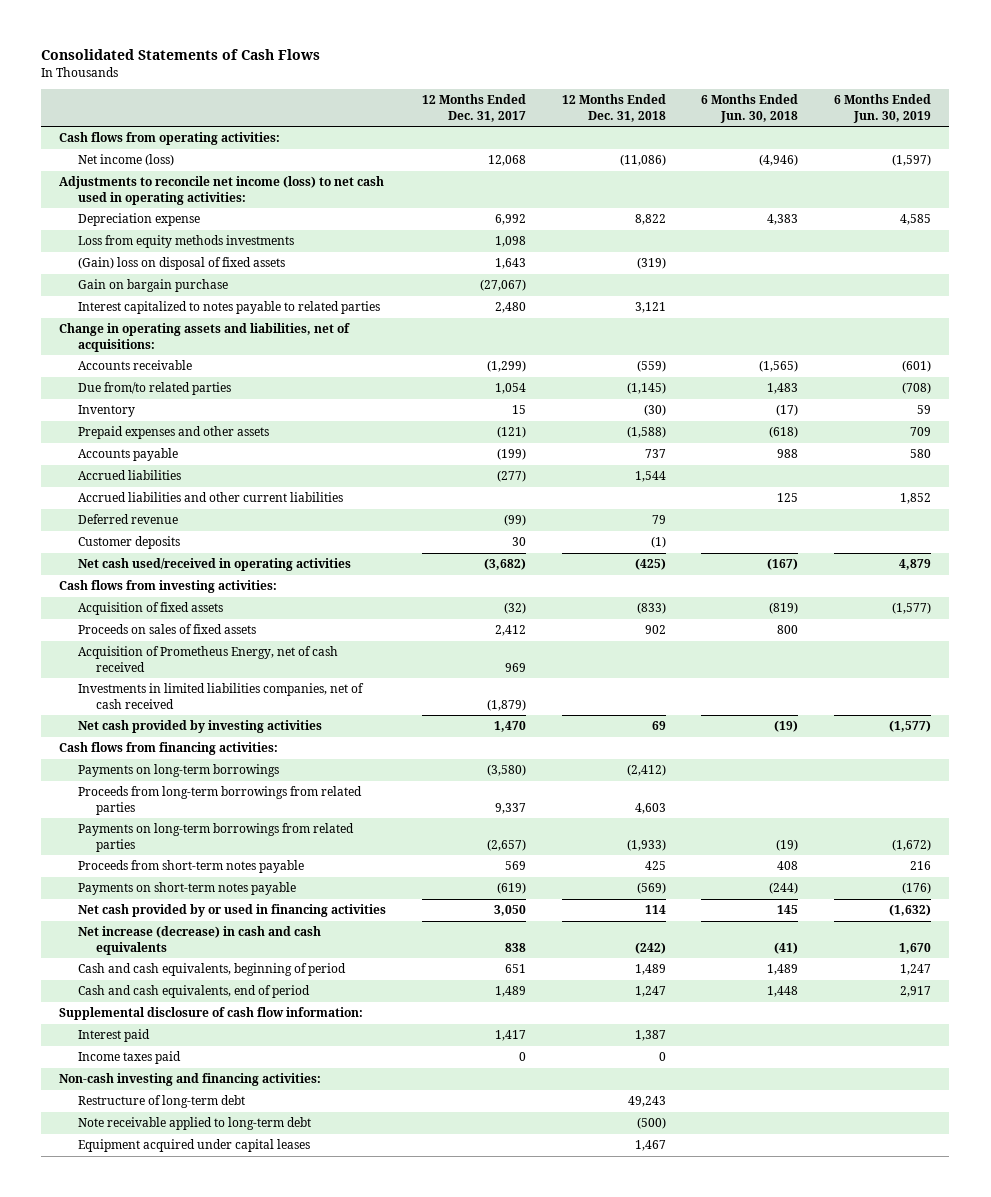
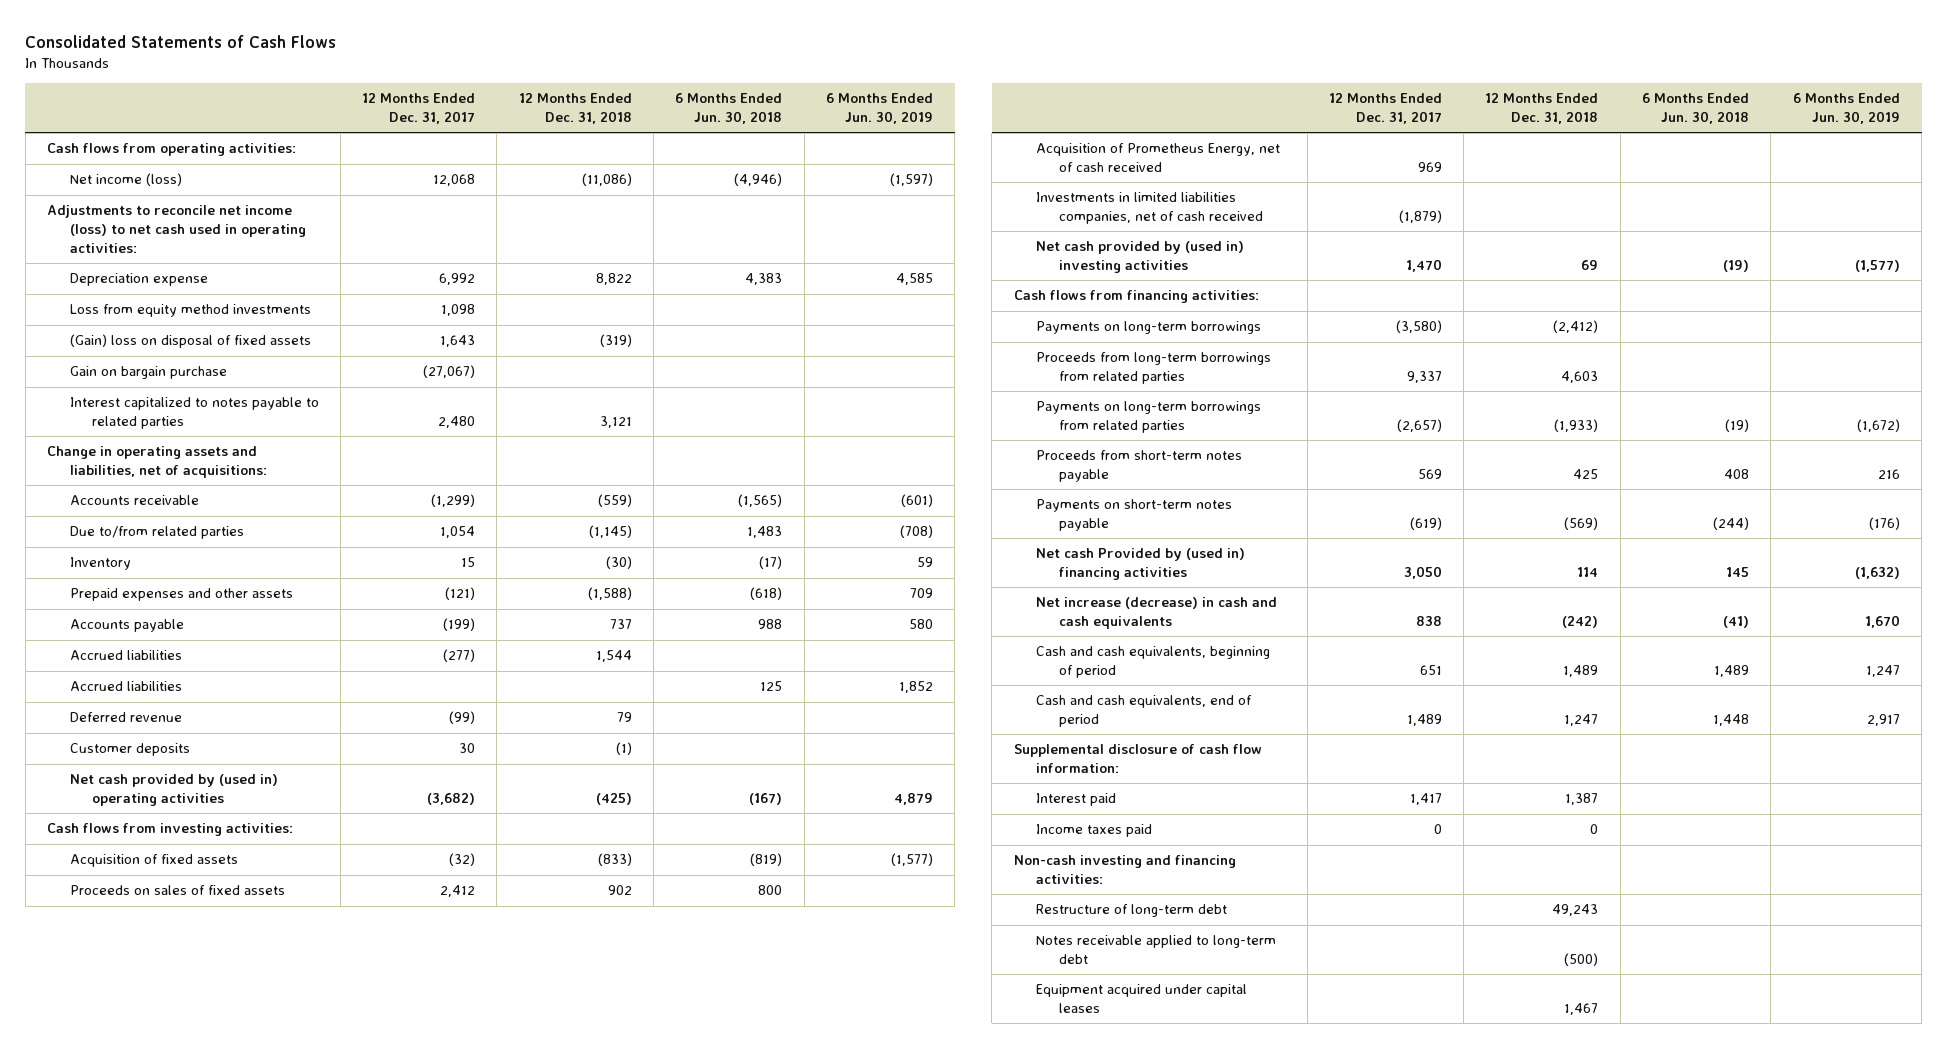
[77,235,294,249] Loss from equity methods investments -> [69,304,311,318] Loss from equity method investments
[77,382,231,396] Due from/to related parties -> [69,526,244,540] Due to/from related parties
[77,492,343,503] Accrued liabilities and other current liabilities -> [69,681,182,692] Accrued liabilities
[77,558,351,572] Net cash used/received in operating activities -> [69,774,278,807] Net cash provided by (used in) operating activities
[77,720,322,734] Net cash provided by investing activities -> [1036,241,1245,274] Net cash provided by (used in) investing activities
[77,904,386,918] Net cash provided by or used in financing activities -> [1036,548,1246,581] Net cash Provided by (used in) financing activities
[77,1117,311,1131] Note receivable applied to long-term debt -> [1036,935,1277,965] Notes receivable applied to long-term debt

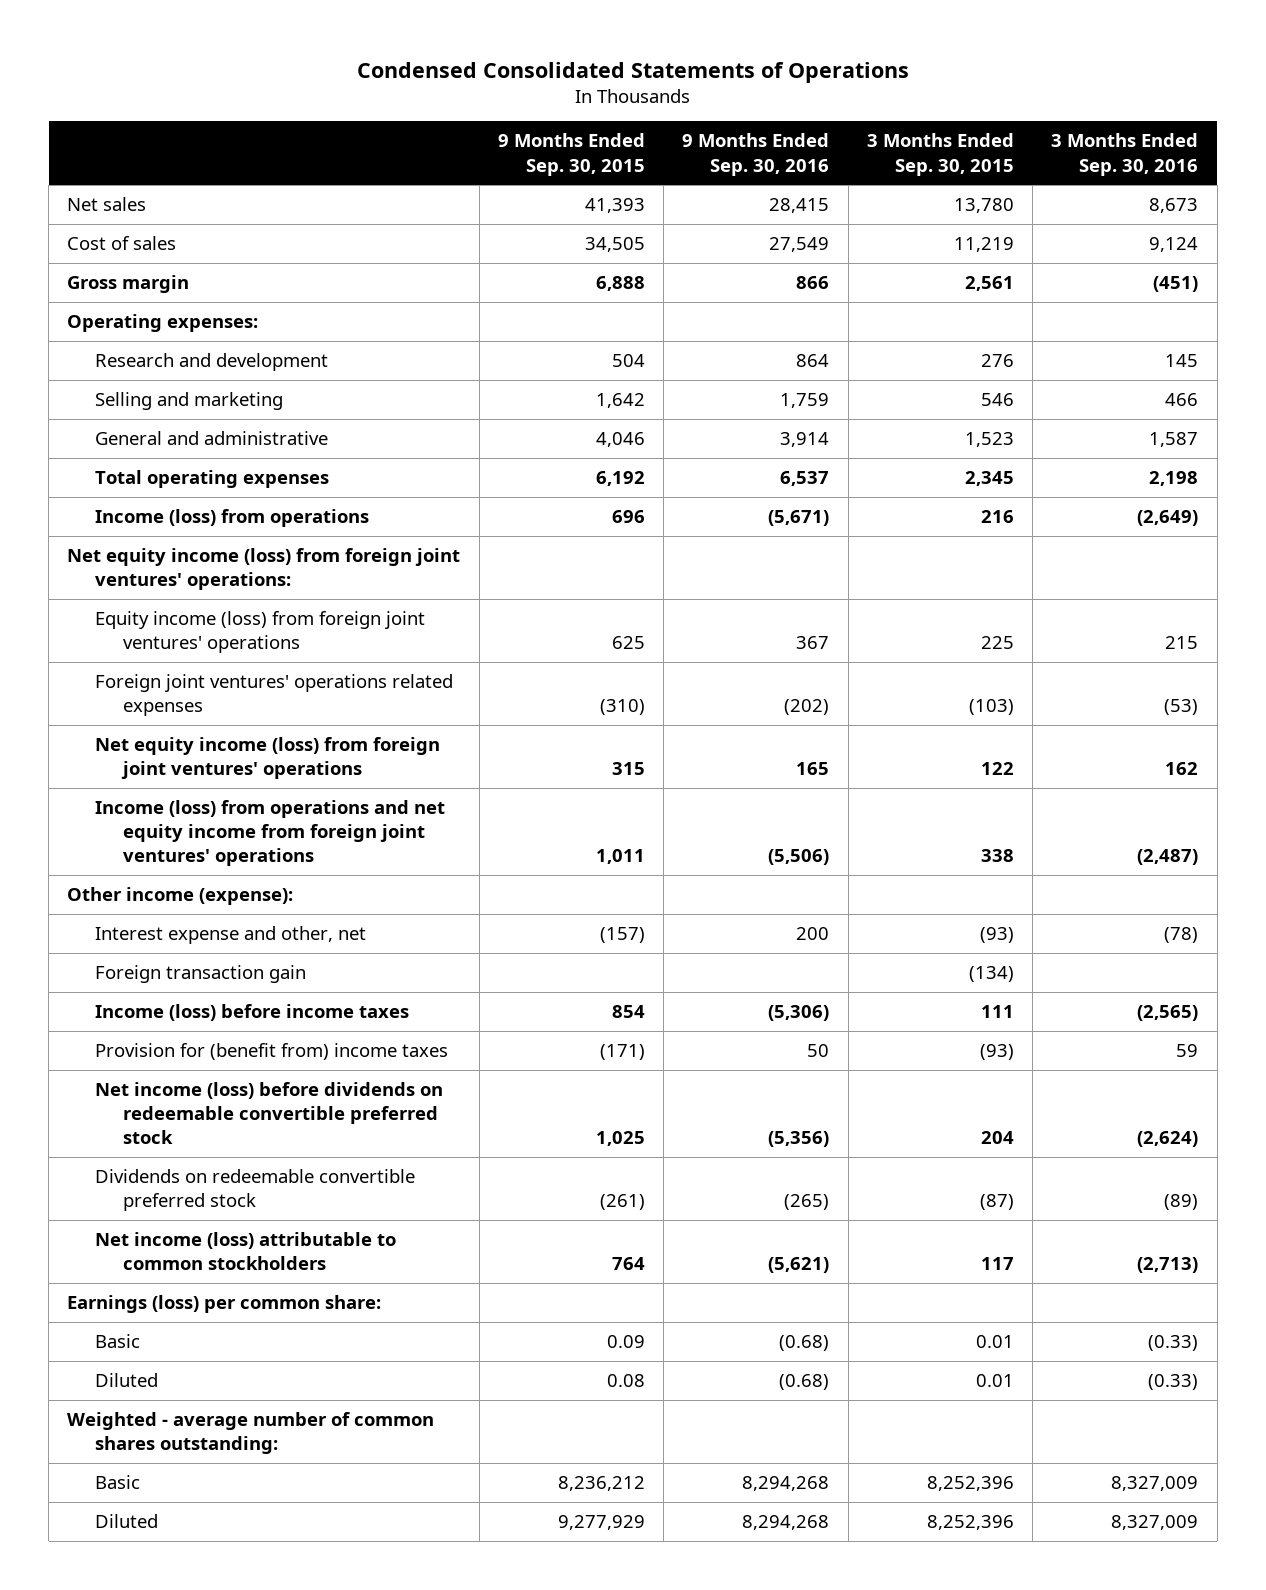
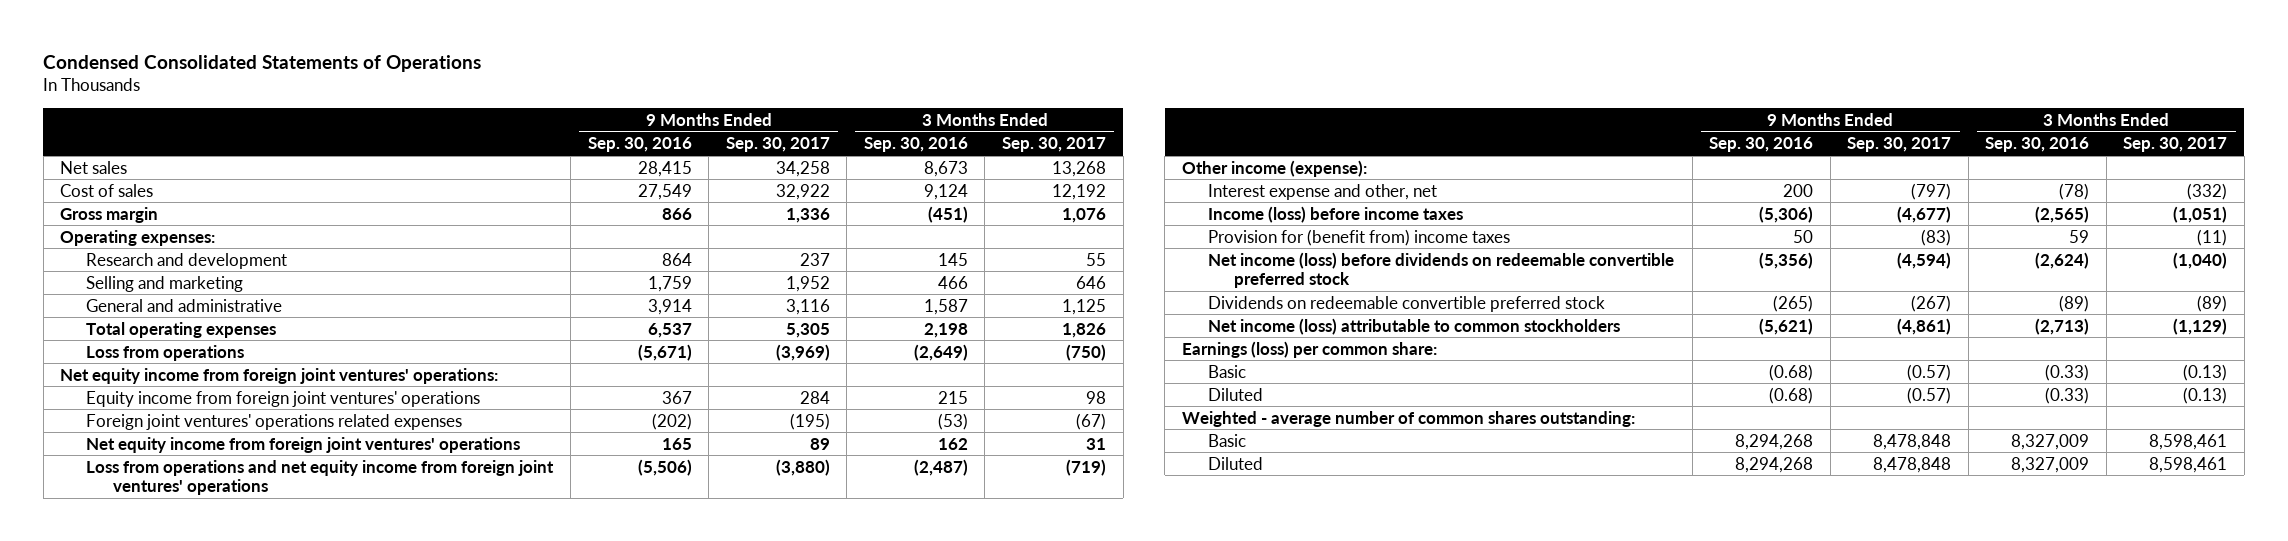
[497,133,645,176] 9 Months Ended Sep. 30, 2015 -> none
[866,133,1014,176] 3 Months Ended Sep. 30, 2015 -> none
none -> [725,137,830,153] Sep. 30, 2017
none -> [1001,137,1106,153] Sep. 30, 2017
[95,509,370,528] Income (loss) from operations -> [86,344,245,361] Loss from operations
[67,548,461,591] Net equity income (loss) from foreign joint ventures' operations: -> [60,367,499,384] Net equity income from foreign joint ventures' operations:
[95,611,426,654] Equity income (loss) from foreign joint ventures' operations -> [86,390,481,407] Equity income from foreign joint ventures' operations
[95,737,441,780] Net equity income (loss) from foreign joint ventures' operations -> [86,436,521,453] Net equity income from foreign joint ventures' operations
[95,800,446,867] Income (loss) from operations and net equity income from foreign joint ventures' operations -> [86,459,555,496] Loss from operations and net equity income from foreign joint ventures' operations
[95,965,307,984] Foreign transaction gain -> none

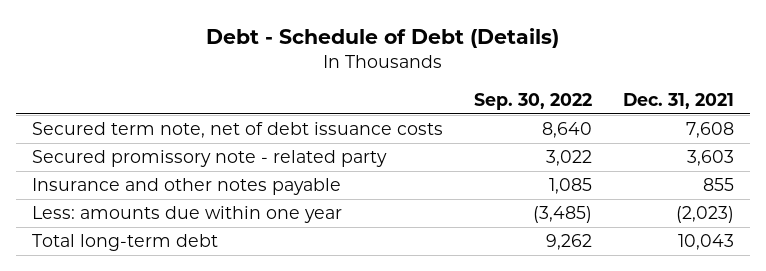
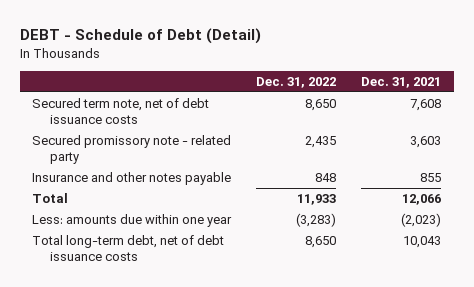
[206,27,560,48] Debt - Schedule of Debt (Details) -> [19,28,261,45] DEBT - Schedule of Debt (Detail)
[474,92,593,110] Sep. 30, 2022 -> none
none -> [256,76,337,88] Dec. 31, 2022
none -> [32,193,69,204] Total
[31,234,218,252] Total long-term debt -> [32,235,225,261] Total long-term debt, net of debt issuance costs

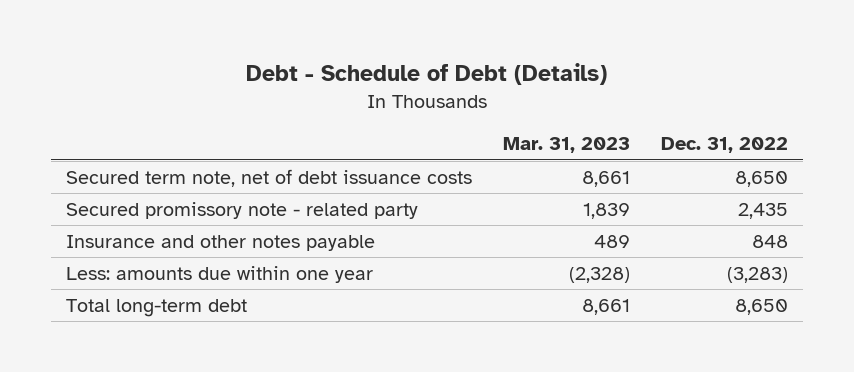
[19,28,261,45] DEBT - Schedule of Debt (Detail) -> [246,63,608,86] Debt - Schedule of Debt (Details)
[361,76,442,88] Dec. 31, 2021 -> none
none -> [503,137,631,154] Mar. 31, 2023
[32,193,69,204] Total -> none
[32,235,225,261] Total long-term debt, net of debt issuance costs -> [66,298,248,317] Total long-term debt

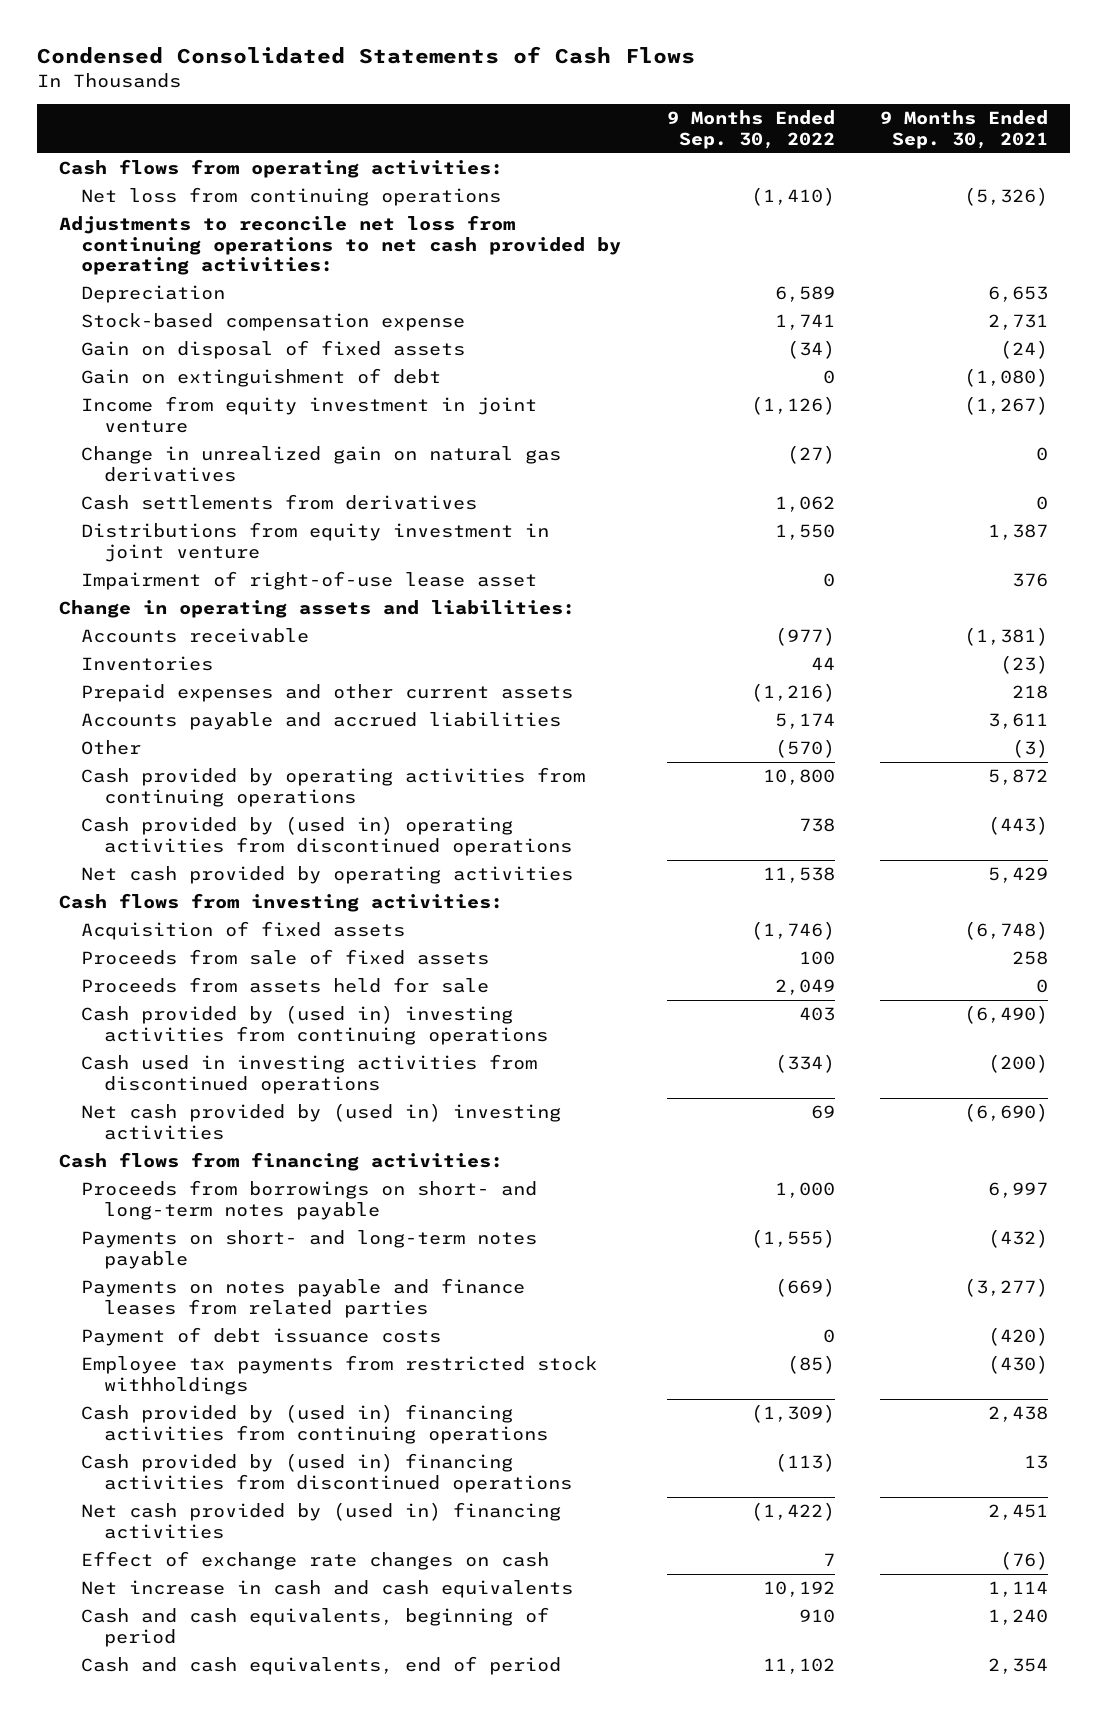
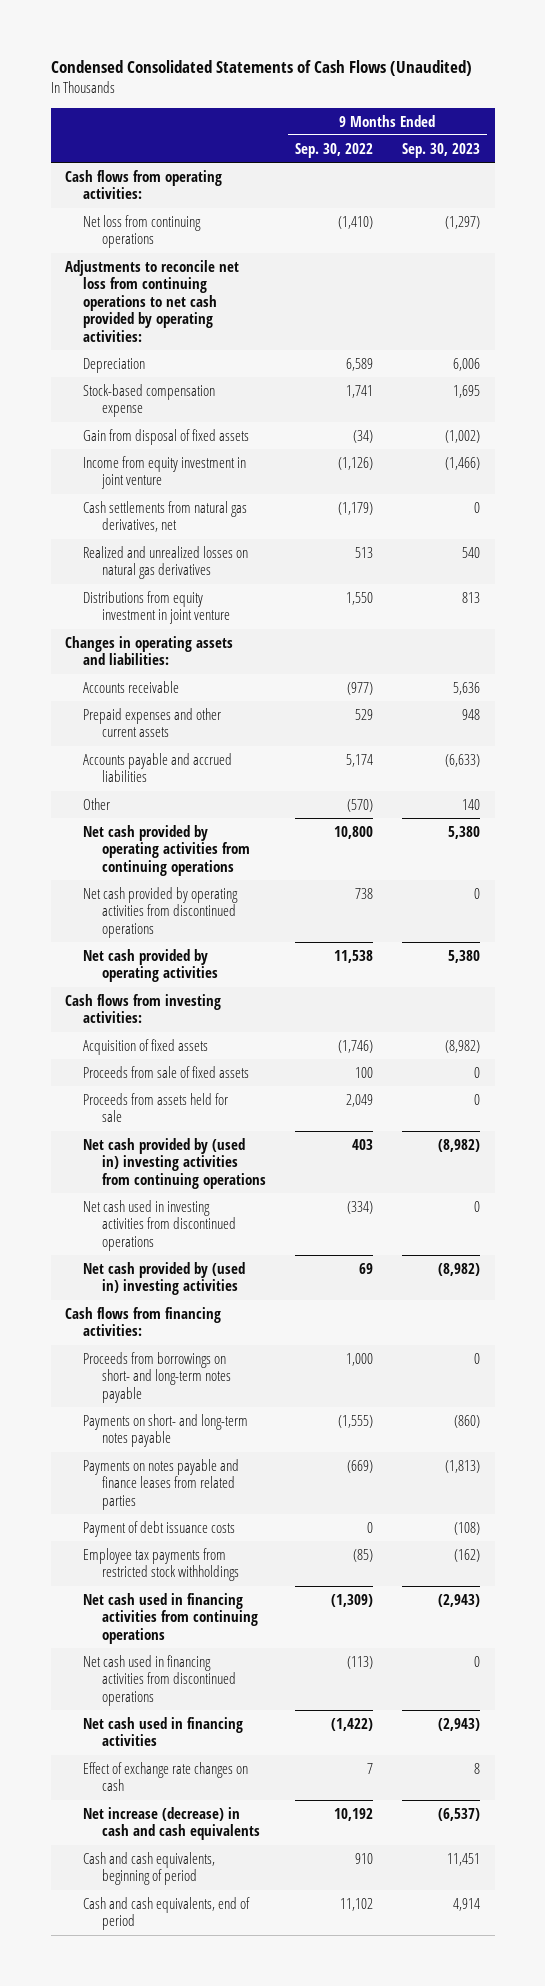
[36,46,695,65] Condensed Consolidated Statements of Cash Flows -> [50,60,472,77] Condensed Consolidated Statements of Cash Flows (Unaudited)
[879,110,1048,149] 9 Months Ended Sep. 30, 2021 -> none
none -> [402,142,481,158] Sep. 30, 2023
[81,368,442,388] Gain on extinguishment of debt -> none
[81,340,466,360] Gain on disposal of fixed assets -> [83,428,250,445] Gain from disposal of fixed assets
[81,446,562,482] Change in unrealized gain on natural gas derivatives -> none
[81,494,478,511] Cash settlements from derivatives -> [83,500,248,533] Cash settlements from natural gas derivatives, net
[774,496,835,513] 1,062 -> [337,501,373,515] (1,179)
none -> [83,545,249,580] Realized and unrealized losses on natural gas derivatives
[81,571,538,591] Impairment of right-of-use lease asset -> none
[59,600,576,619] Change in operating assets and liabilities: -> [65,635,234,666] Changes in operating assets and liabilities:
[81,656,214,672] Inventories -> none
[750,683,835,703] (1,216) -> [354,708,373,720] 529
[81,767,586,807] Cash provided by operating activities from continuing operations -> [83,824,250,876] Net cash provided by operating activities from continuing operations
[81,816,572,856] Cash provided by (used in) operating activities from discontinued operations -> [83,886,239,938] Net cash provided by operating activities from discontinued operations
[81,1005,548,1045] Cash provided by (used in) investing activities from continuing operations -> [83,1137,266,1189] Net cash provided by (used in) investing activities from continuing operations
[81,1054,538,1094] Cash used in investing activities from discontinued operations -> [83,1199,236,1251] Net cash used in investing activities from discontinued operations
[81,1404,548,1444] Cash provided by (used in) financing activities from continuing operations -> [83,1592,258,1644] Net cash used in financing activities from continuing operations
[81,1453,572,1493] Cash provided by (used in) financing activities from discontinued operations -> [83,1654,236,1706] Net cash used in financing activities from discontinued operations
[81,1502,562,1539] Net cash provided by (used in) financing activities -> [83,1716,244,1747] Net cash used in financing activities
[81,1580,574,1599] Net increase in cash and cash equivalents -> [83,1806,260,1841] Net increase (decrease) in cash and cash equivalents

